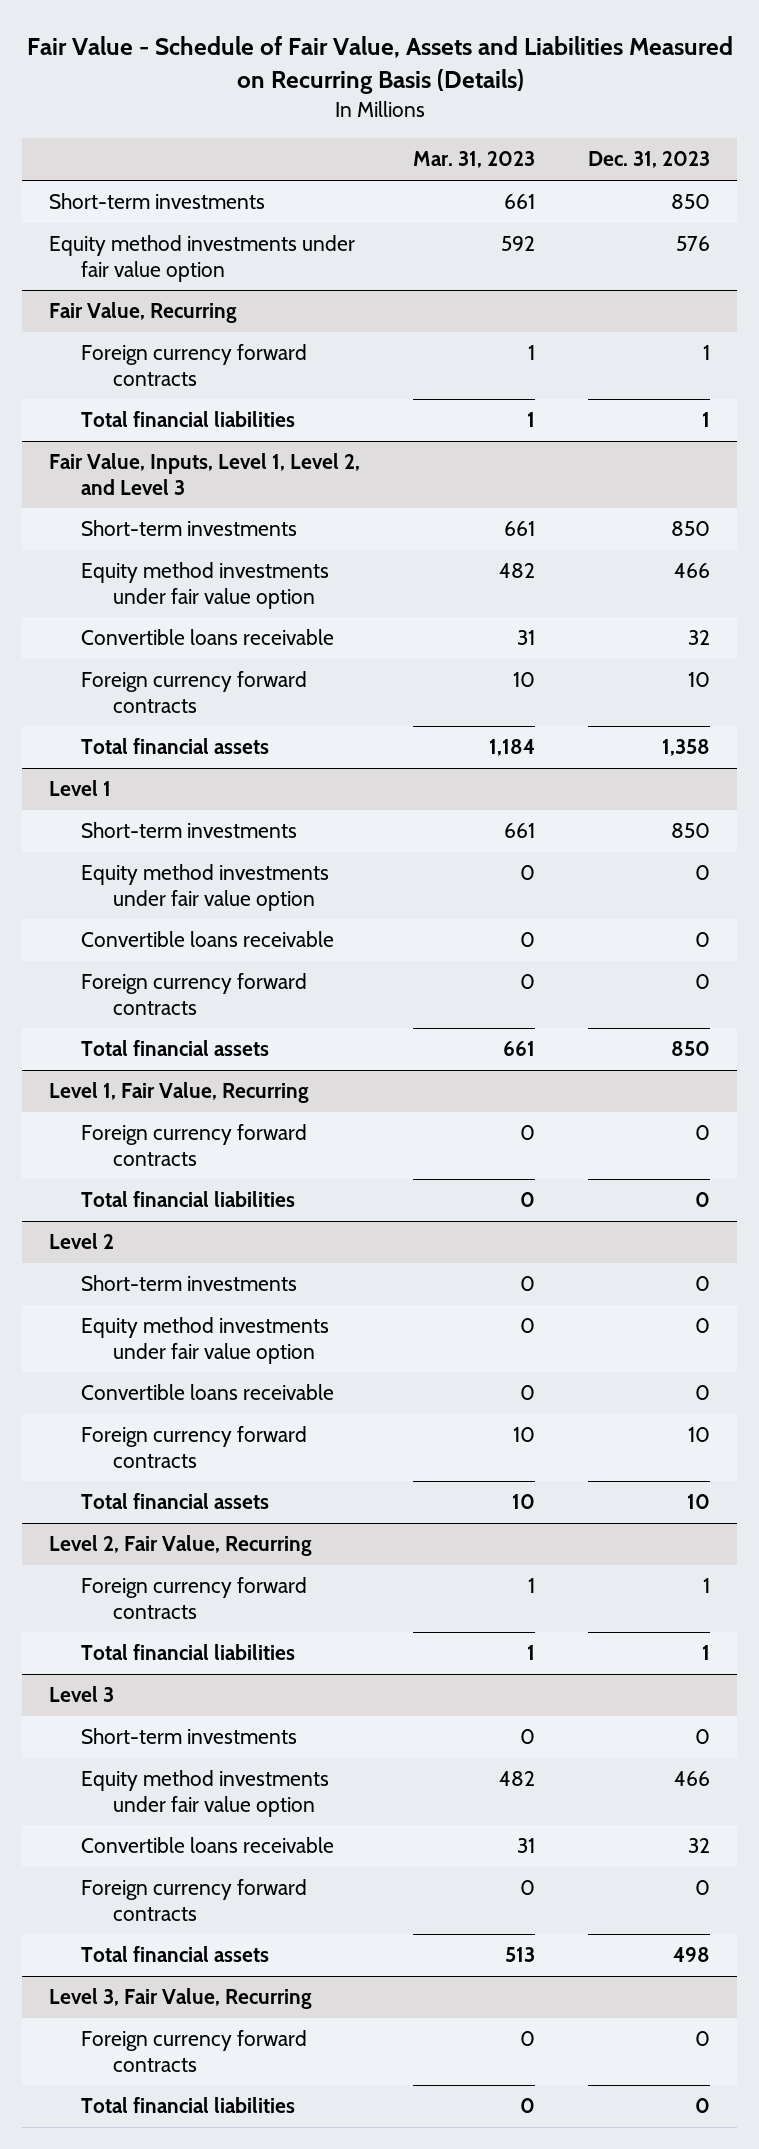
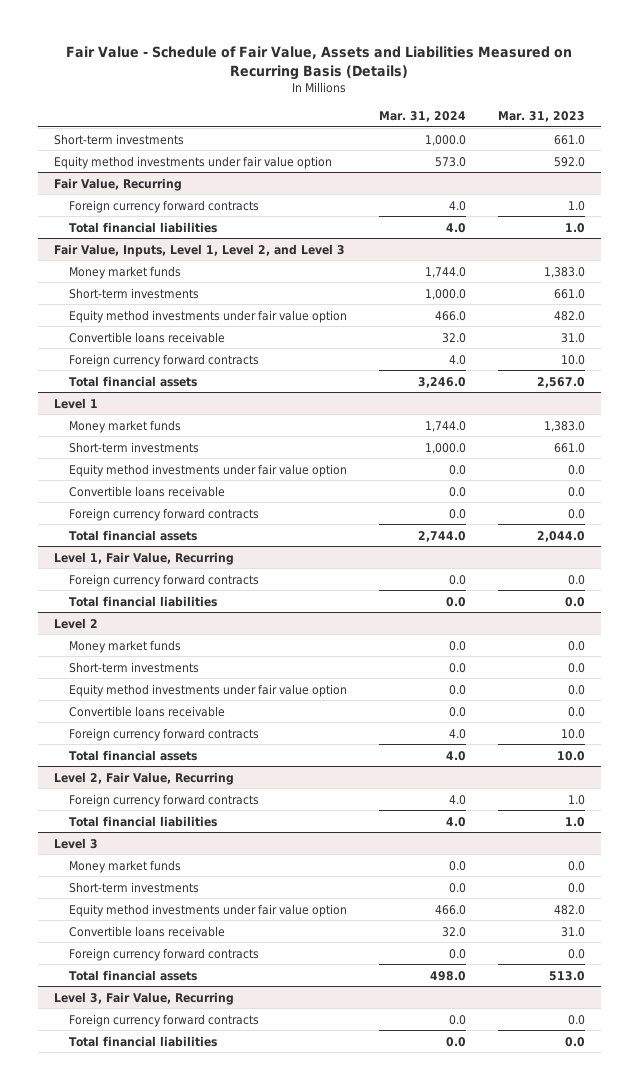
[588,151,711,169] Dec. 31, 2023 -> none
none -> [378,110,466,122] Mar. 31, 2024
[503,194,535,210] 661 -> [554,134,586,145] 661.0
[500,236,535,252] 592 -> [554,156,586,167] 592.0
[527,345,535,361] 1 -> [568,200,586,211] 1.0
[526,412,535,428] 1 -> [565,222,586,233] 1.0
none -> [68,265,181,279] Money market funds
[503,521,535,537] 661 -> [554,288,586,299] 661.0
[498,563,535,579] 482 -> [554,310,586,321] 482.0
[516,630,535,646] 31 -> [561,332,586,343] 31.0
[512,672,535,688] 10 -> [561,354,586,365] 10.0
[488,739,535,757] 1,184 -> [537,376,586,388] 2,567.0
none -> [68,419,181,433] Money market funds
[503,823,535,839] 661 -> [554,442,586,453] 661.0
[519,865,535,881] 0 -> [568,464,586,475] 0.0
[519,932,535,948] 0 -> [568,486,586,497] 0.0
[519,974,535,990] 0 -> [568,508,586,519] 0.0
[502,1041,535,1057] 661 -> [537,530,586,542] 2,044.0
[519,1125,535,1141] 0 -> [568,574,586,585] 0.0
[519,1192,535,1208] 0 -> [565,596,586,607] 0.0
none -> [68,639,181,653] Money market funds
[519,1276,535,1292] 0 -> [568,662,586,673] 0.0
[519,1318,535,1334] 0 -> [568,684,586,695] 0.0
[519,1385,535,1401] 0 -> [568,706,586,717] 0.0
[512,1427,535,1443] 10 -> [561,728,586,739] 10.0
[511,1494,535,1510] 10 -> [557,750,586,761] 10.0
[527,1578,535,1594] 1 -> [568,794,586,805] 1.0
[526,1645,535,1661] 1 -> [565,816,586,827] 1.0
none -> [68,859,181,873] Money market funds
[519,1729,535,1745] 0 -> [568,882,586,893] 0.0
[498,1771,535,1787] 482 -> [554,904,586,915] 482.0
[516,1838,535,1854] 31 -> [561,926,586,937] 31.0
[519,1880,535,1896] 0 -> [568,948,586,959] 0.0
[504,1947,535,1963] 513 -> [549,970,586,981] 513.0
[519,2031,535,2047] 0 -> [568,1014,586,1025] 0.0
[519,2098,535,2114] 0 -> [565,1036,586,1047] 0.0

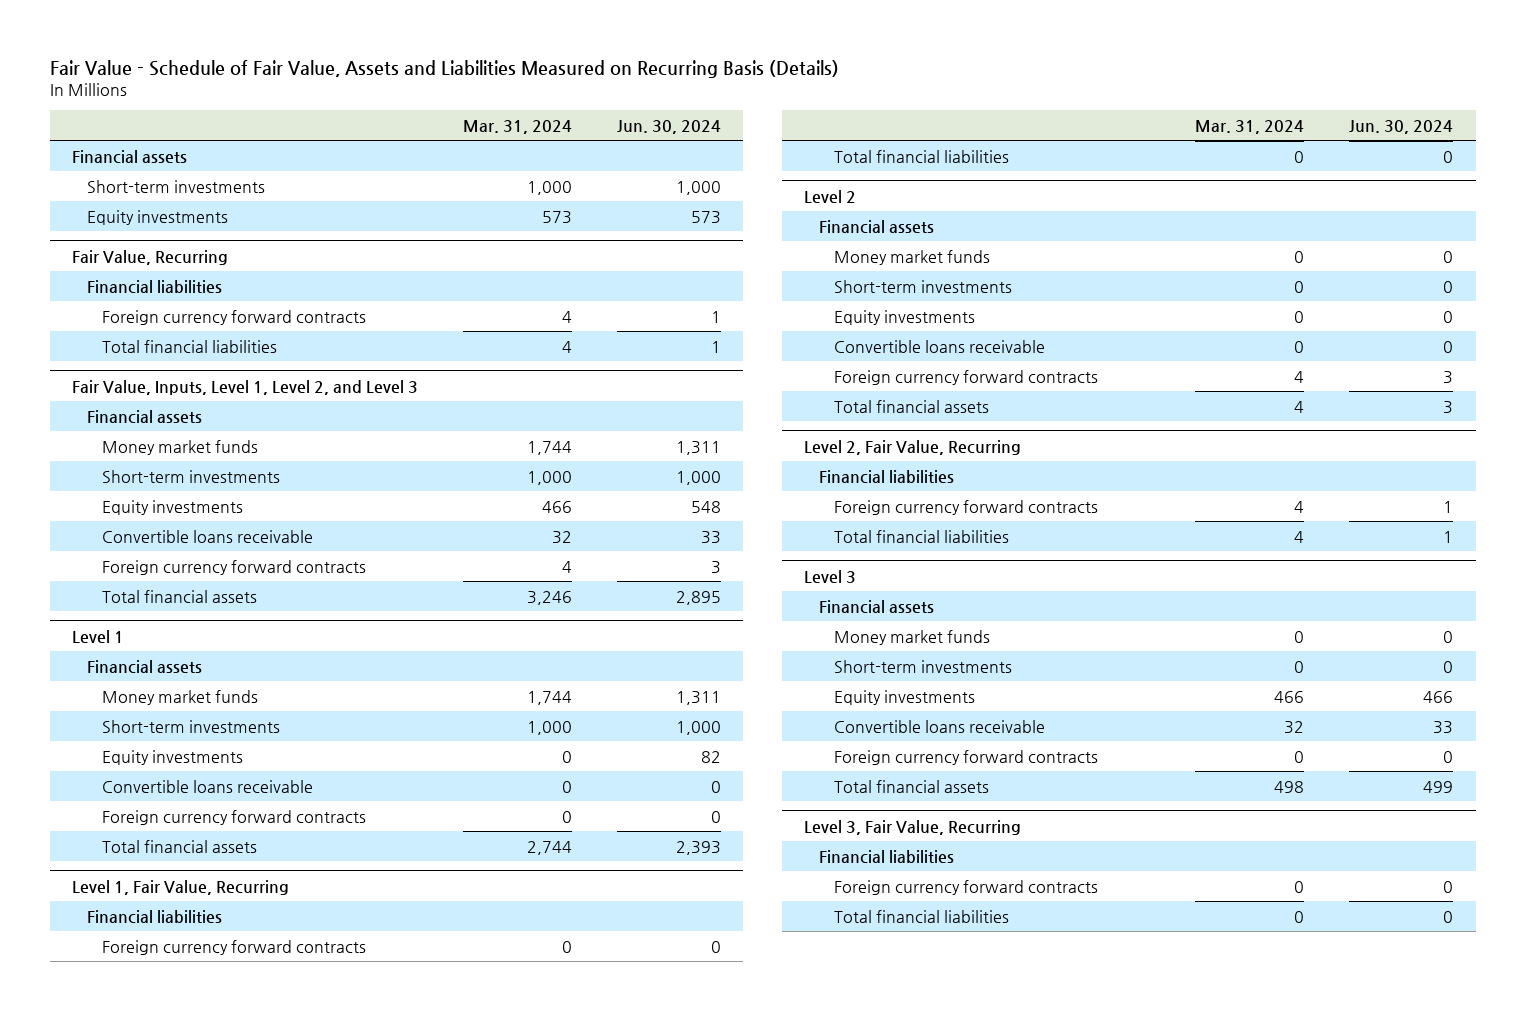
[498,110,586,122] Mar. 31, 2023 -> none
none -> [617,119,722,134] Jun. 30, 2024
none -> [72,149,188,164] Financial assets
[424,134,466,146] 1,000.0 -> [527,180,573,195] 1,000
[53,155,332,169] Equity method investments under fair value option -> [87,209,229,225] Equity investments
[434,156,466,167] 573.0 -> [542,210,573,224] 573
none -> [87,279,223,294] Financial liabilities
[448,200,466,211] 4.0 -> [562,310,573,323] 4
[445,222,466,233] 4.0 -> [562,340,573,353] 4
none -> [87,409,203,424] Financial assets
[424,266,466,278] 1,744.0 -> [527,440,573,455] 1,744
[424,288,466,300] 1,000.0 -> [527,470,573,485] 1,000
[68,309,347,323] Equity method investments under fair value option -> [102,499,244,515] Equity investments
[434,310,466,321] 466.0 -> [542,500,573,513] 466
[441,332,466,343] 32.0 -> [552,530,573,544] 32
[448,354,466,365] 4.0 -> [562,560,573,573] 4
[417,376,466,388] 3,246.0 -> [527,590,573,605] 3,246
none -> [87,659,203,674] Financial assets
[424,420,466,432] 1,744.0 -> [527,690,573,705] 1,744
[424,442,466,454] 1,000.0 -> [527,720,573,735] 1,000
[68,463,347,477] Equity method investments under fair value option -> [102,749,244,765] Equity investments
[448,464,466,475] 0.0 -> [562,750,573,763] 0
[448,486,466,497] 0.0 -> [562,780,573,793] 0
[448,508,466,519] 0.0 -> [562,810,573,823] 0
[417,530,466,542] 2,744.0 -> [527,840,573,855] 2,744
none -> [87,909,223,924] Financial liabilities
[448,574,466,585] 0.0 -> [562,940,573,953] 0
[445,596,466,607] 0.0 -> [1294,150,1305,163] 0
none -> [819,219,935,234] Financial assets
[448,640,466,651] 0.0 -> [1294,250,1305,263] 0
[448,662,466,673] 0.0 -> [1294,280,1305,293] 0
[68,683,347,697] Equity method investments under fair value option -> [834,309,976,325] Equity investments
[448,684,466,695] 0.0 -> [1294,310,1305,323] 0
[448,706,466,717] 0.0 -> [1294,340,1305,353] 0
[448,728,466,739] 4.0 -> [1294,370,1305,383] 4
[445,750,466,761] 4.0 -> [1294,400,1305,413] 4
none -> [819,469,955,484] Financial liabilities
[448,794,466,805] 4.0 -> [1294,500,1305,513] 4
[445,816,466,827] 4.0 -> [1294,530,1305,543] 4
none -> [819,599,935,614] Financial assets
[448,860,466,871] 0.0 -> [1294,630,1305,643] 0
[448,882,466,893] 0.0 -> [1294,660,1305,673] 0
[68,903,347,917] Equity method investments under fair value option -> [834,689,976,705] Equity investments
[434,904,466,915] 466.0 -> [1274,690,1305,703] 466
[441,926,466,937] 32.0 -> [1284,720,1305,734] 32
[448,948,466,959] 0.0 -> [1294,750,1305,763] 0
[429,970,466,981] 498.0 -> [1274,780,1305,793] 498
none -> [819,849,955,864] Financial liabilities
[448,1014,466,1025] 0.0 -> [1294,880,1305,893] 0
[445,1036,466,1047] 0.0 -> [1294,910,1305,923] 0

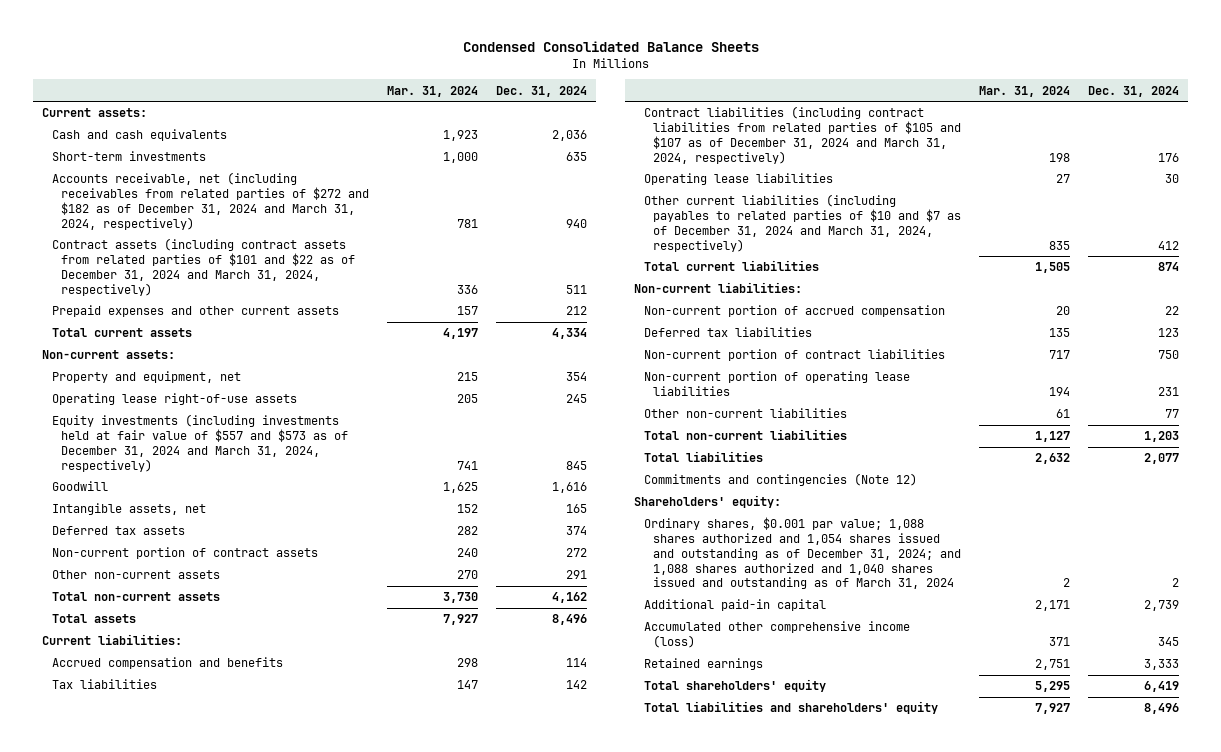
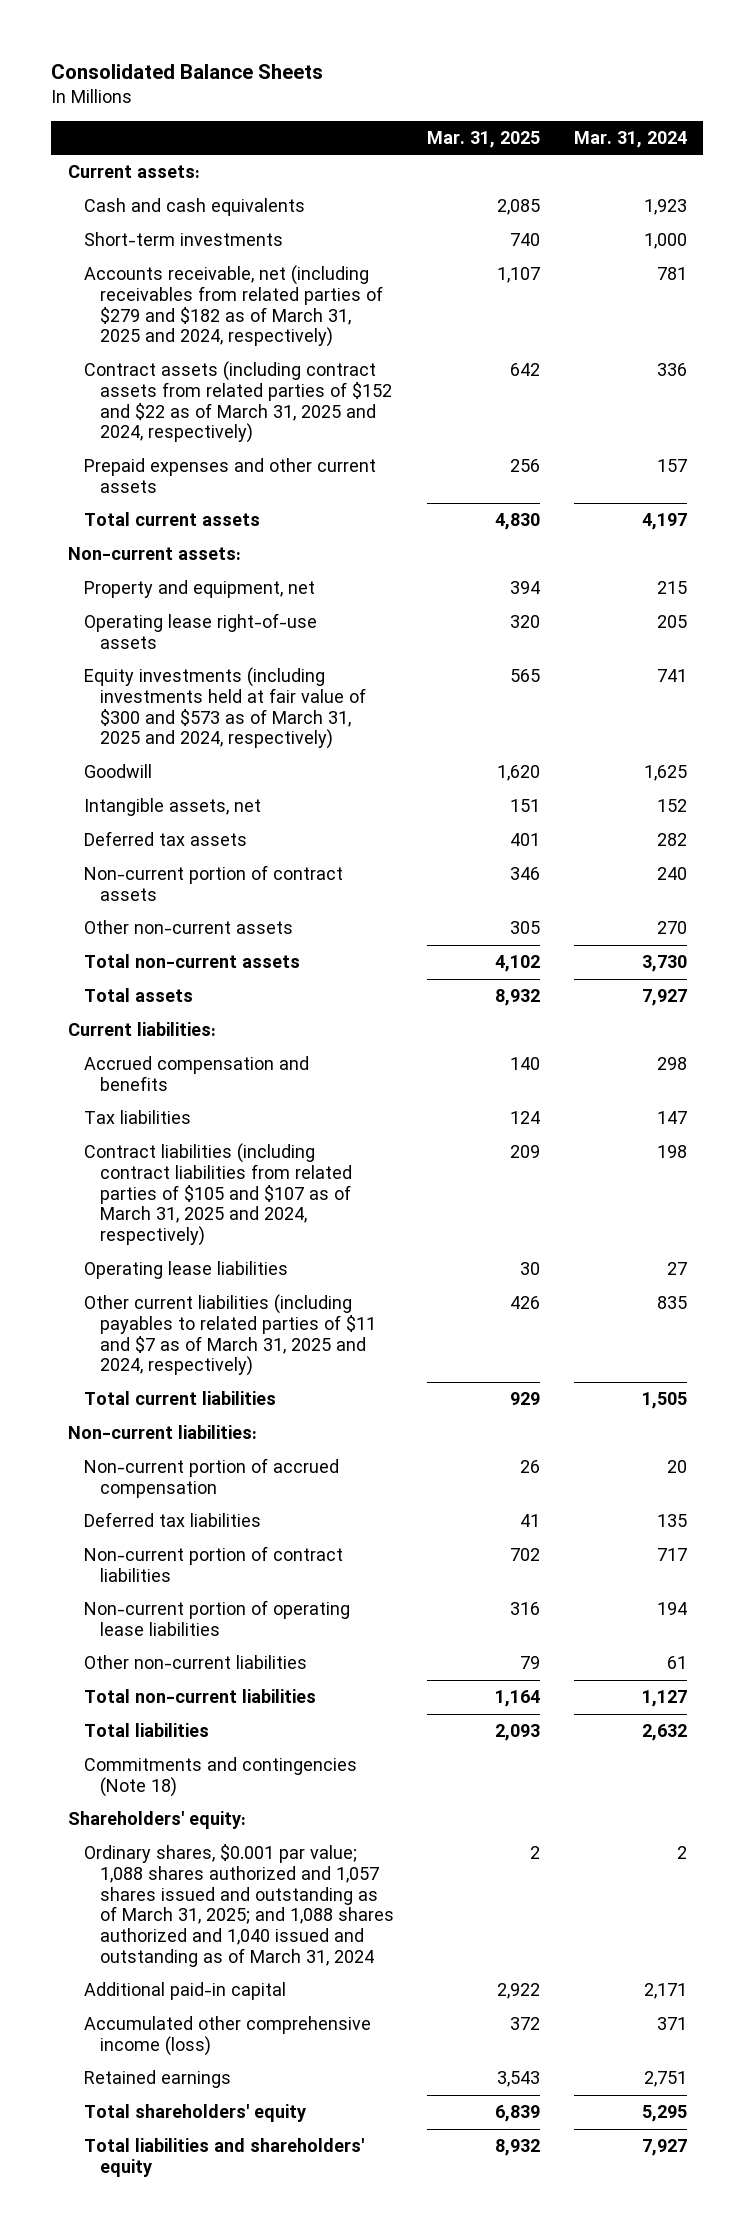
[462,40,759,52] Condensed Consolidated Balance Sheets -> [51,63,324,79] Consolidated Balance Sheets
[495,85,587,97] Dec. 31, 2024 -> none
none -> [427,130,541,148] Mar. 31, 2025
[51,172,370,230] Accounts receivable, net (including receivables from related parties of $272 and $182 as of December 31, 2024 and March 31, 2024, respectively) -> [84,265,384,348] Accounts receivable, net (including receivables from related parties of $279 and $182 as of March 31, 2025 and 2024, respectively)
[51,238,356,296] Contract assets (including contract assets from related parties of $101 and $22 as of December 31, 2024 and March 31, 2024, respectively) -> [84,361,393,444] Contract assets (including contract assets from related parties of $152 and $22 as of March 31, 2025 and 2024, respectively)
[51,414,349,472] Equity investments (including investments held at fair value of $557 and $573 as of December 31, 2024 and March 31, 2024, respectively) -> [84,667,367,750] Equity investments (including investments held at fair value of $300 and $573 as of March 31, 2025 and 2024, respectively)
[643,106,962,164] Contract liabilities (including contract liabilities from related parties of $105 and $107 as of December 31, 2024 and March 31, 2024, respectively) -> [84,1143,353,1247] Contract liabilities (including contract liabilities from related parties of $105 and $107 as of March 31, 2025 and 2024, respectively)
[643,194,962,252] Other current liabilities (including payables to related parties of $10 and $7 as of December 31, 2024 and March 31, 2024, respectively) -> [84,1294,377,1377] Other current liabilities (including payables to related parties of $11 and $7 as of March 31, 2025 and 2024, respectively)
[643,473,917,487] Commitments and contingencies (Note 12) -> [84,1757,358,1797] Commitments and contingencies (Note 18)
[643,517,962,590] Ordinary shares, $0.001 par value; 1,088 shares authorized and 1,054 shares issued and outstanding as of December 31, 2024; and 1,088 shares authorized and 1,040 shares issued and outstanding as of March 31, 2024 -> [84,1844,395,1967] Ordinary shares, $0.001 par value; 1,088 shares authorized and 1,057 shares issued and outstanding as of March 31, 2025; and 1,088 shares authorized and 1,040 issued and outstanding as of March 31, 2024

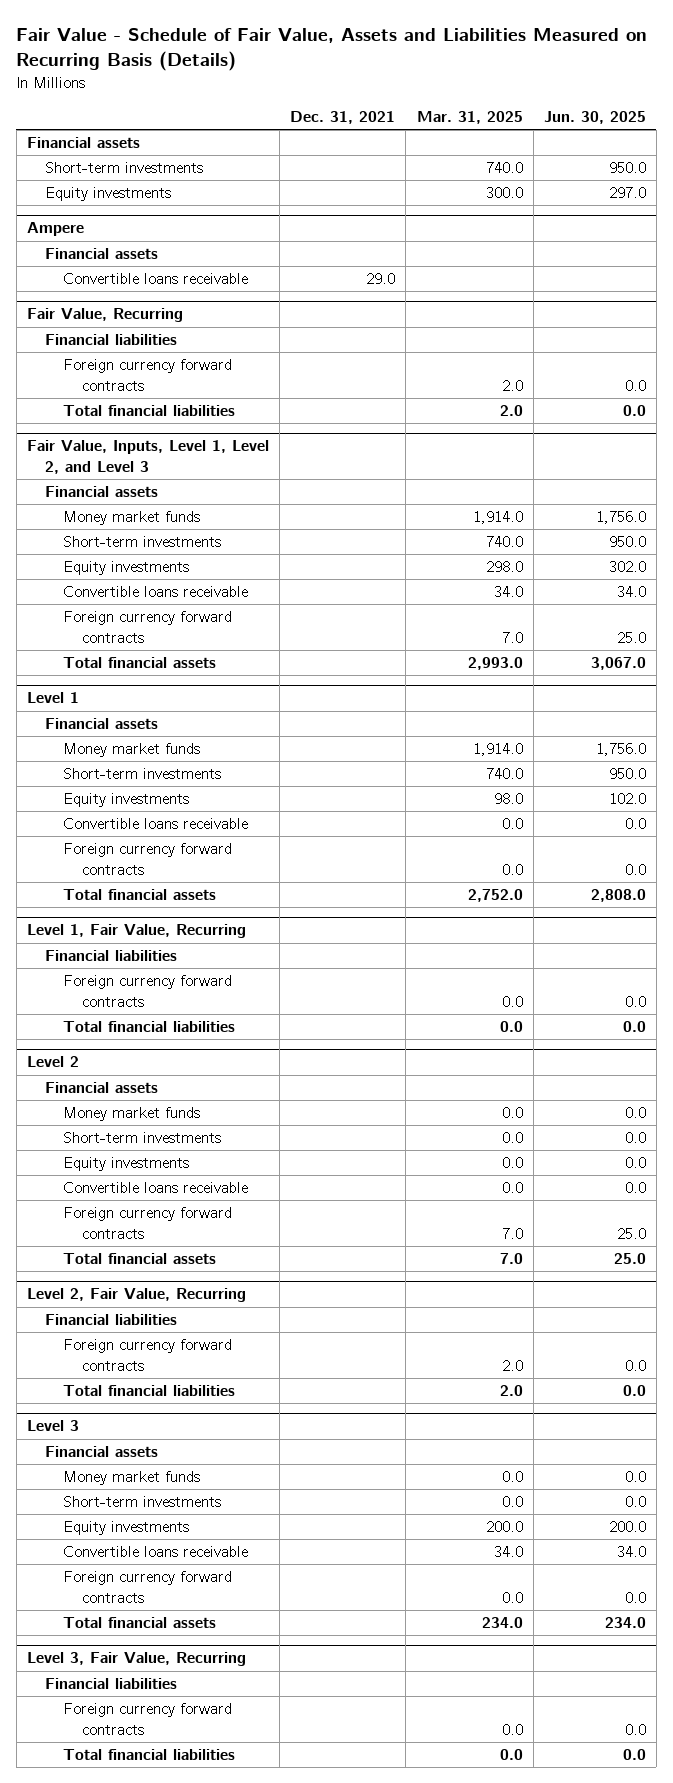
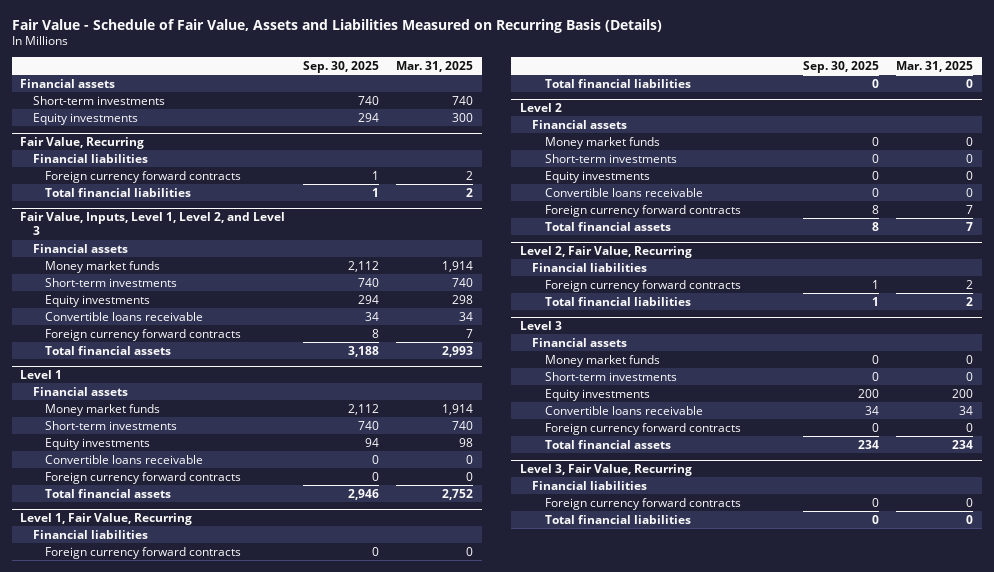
[290,111,396,125] Dec. 31, 2021 -> none
[543,111,646,125] Jun. 30, 2025 -> none
none -> [302,60,379,73] Sep. 30, 2025
[26,222,84,237] Ampere -> none
[45,248,159,260] Financial assets -> none
[63,273,249,285] Convertible loans receivable -> none
[485,162,523,174] 740.0 -> [452,95,474,105] 740
[485,187,523,199] 300.0 -> [452,112,474,122] 300
[501,379,523,391] 2.0 -> [466,170,474,180] 2
[499,405,523,417] 2.0 -> [466,187,474,197] 2
[472,511,523,525] 1,914.0 -> [442,260,474,272] 1,914
[485,536,523,548] 740.0 -> [452,277,474,287] 740
[485,561,523,573] 298.0 -> [452,294,474,304] 298
[493,586,523,598] 34.0 -> [459,311,474,321] 34
[501,631,523,643] 7.0 -> [466,328,474,338] 7
[467,657,523,671] 2,993.0 -> [442,345,474,357] 2,993
[472,743,523,757] 1,914.0 -> [442,403,474,415] 1,914
[485,768,523,780] 740.0 -> [452,420,474,430] 740
[493,793,523,805] 98.0 -> [459,437,474,447] 98
[501,818,523,830] 0.0 -> [466,454,474,464] 0
[501,863,523,875] 0.0 -> [466,471,474,481] 0
[467,889,523,903] 2,752.0 -> [442,488,474,500] 2,752
[501,995,523,1007] 0.0 -> [466,546,474,556] 0
[499,1021,523,1033] 0.0 -> [966,78,974,88] 0
[501,1107,523,1119] 0.0 -> [966,136,974,146] 0
[501,1132,523,1144] 0.0 -> [966,153,974,163] 0
[501,1157,523,1169] 0.0 -> [966,170,974,180] 0
[501,1182,523,1194] 0.0 -> [966,187,974,197] 0
[501,1227,523,1239] 7.0 -> [966,204,974,214] 7
[499,1253,523,1265] 7.0 -> [966,221,974,231] 7
[501,1359,523,1371] 2.0 -> [966,279,974,289] 2
[499,1385,523,1397] 2.0 -> [966,296,974,306] 2
[501,1471,523,1483] 0.0 -> [966,354,974,364] 0
[501,1496,523,1508] 0.0 -> [966,371,974,381] 0
[485,1521,523,1533] 200.0 -> [952,388,974,398] 200
[493,1546,523,1558] 34.0 -> [959,405,974,415] 34
[501,1591,523,1603] 0.0 -> [966,422,974,432] 0
[481,1617,523,1629] 234.0 -> [952,439,974,449] 234
[501,1723,523,1735] 0.0 -> [966,497,974,507] 0
[499,1749,523,1761] 0.0 -> [966,514,974,524] 0

